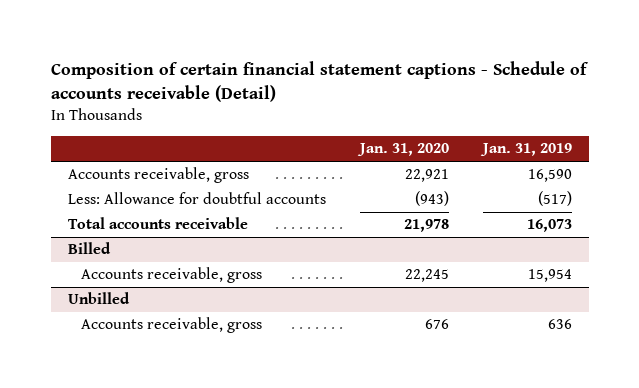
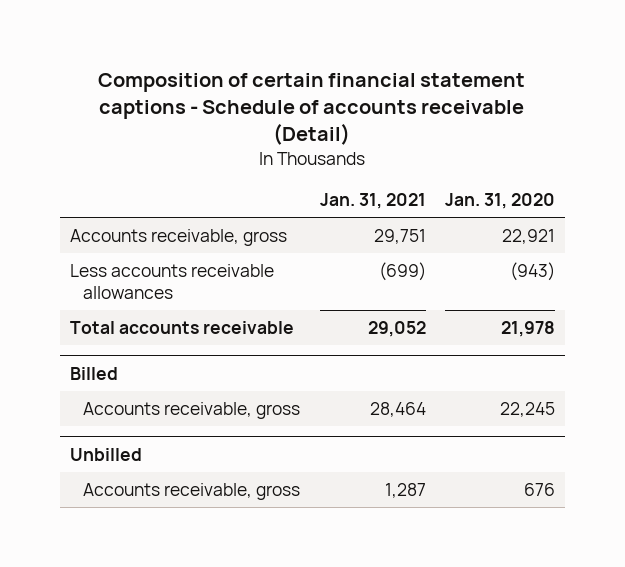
[479,143,572,157] Jan. 31, 2019 -> none
none -> [319,193,426,210] Jan. 31, 2021
[67,192,326,205] Less: Allowance for doubtful accounts -> [69,263,274,299] Less accounts receivable allowances

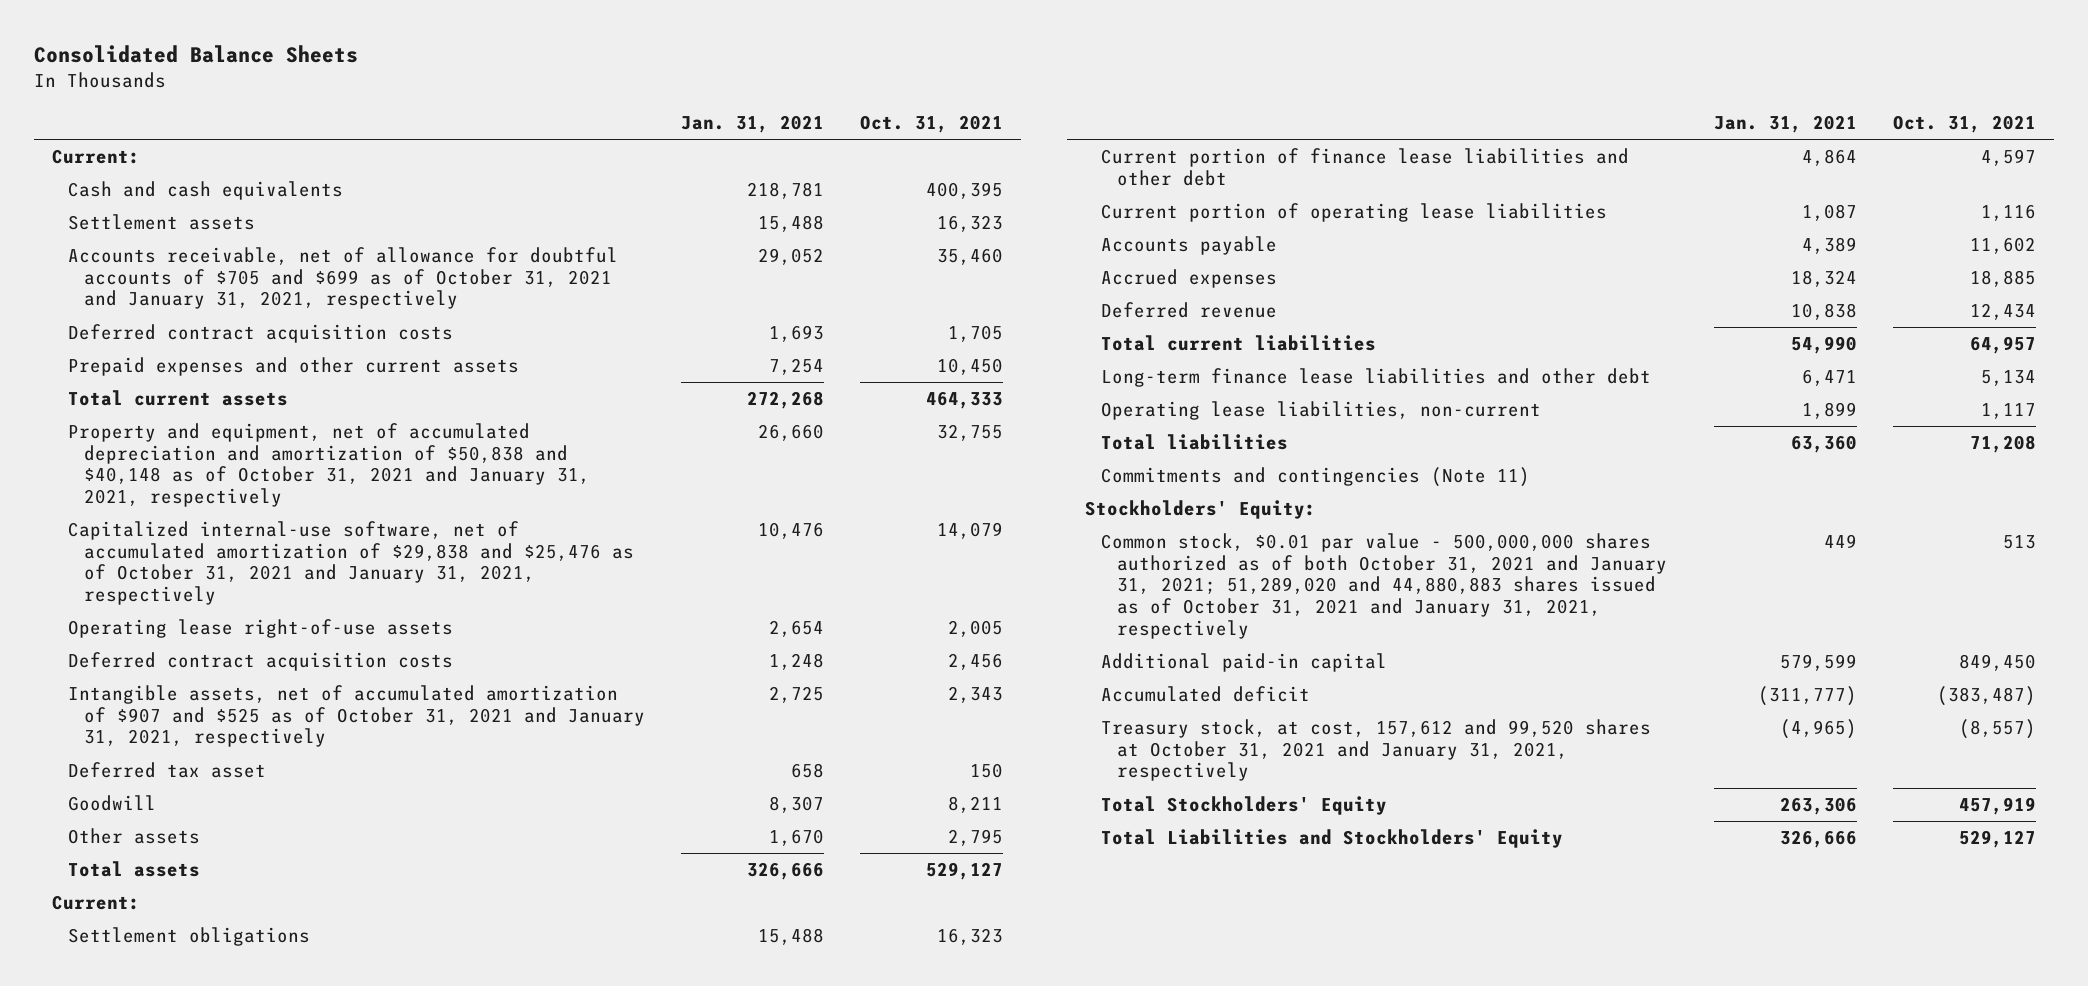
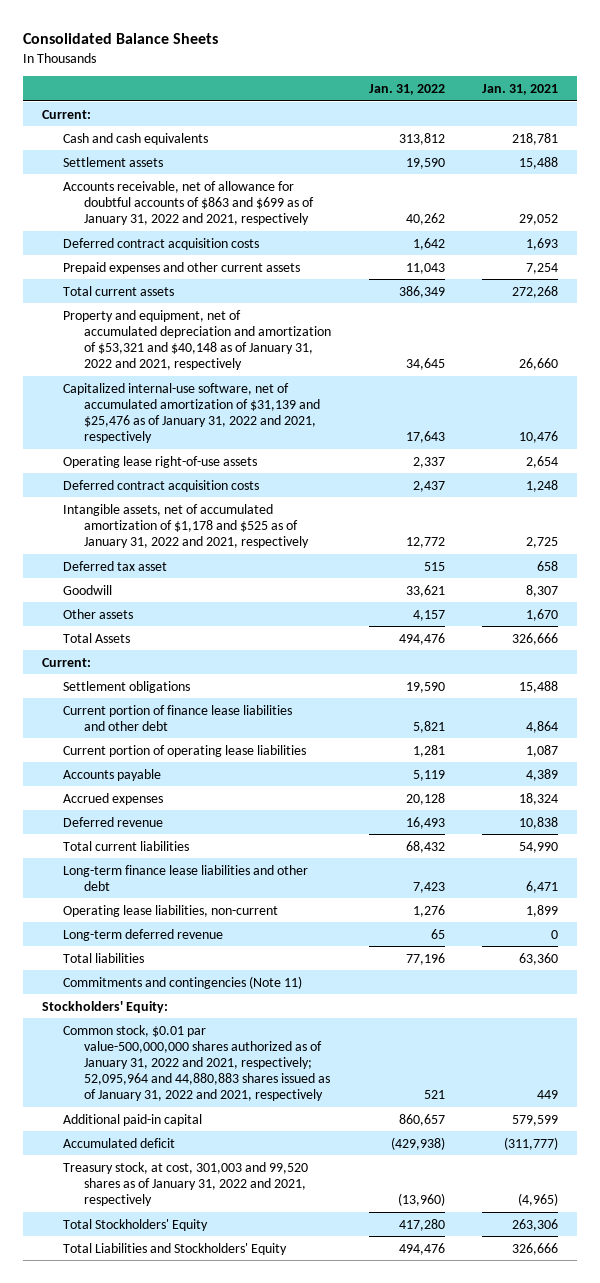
[859,114,1003,133] Oct. 31, 2021 -> none
none -> [368,83,445,95] Jan. 31, 2022
[68,247,619,310] Accounts receivable, net of allowance for doubtful accounts of $705 and $699 as of October 31, 2021 and January 31, 2021, respectively -> [63,180,315,225] Accounts receivable, net of allowance for doubtful accounts of $863 and $699 as of January 31, 2022 and 2021, respectively
[68,423,591,508] Property and equipment, net of accumulated depreciation and amortization of $50,838 and $40,148 as of October 31, 2021 and January 31, 2021, respectively -> [63,309,332,371] Property and equipment, net of accumulated depreciation and amortization of $53,321 and $40,148 as of January 31, 2022 and 2021, respectively
[68,521,635,606] Capitalized internal-use software, net of accumulated amortization of $29,838 and $25,476 as of October 31, 2021 and January 31, 2021, respectively -> [63,382,321,444] Capitalized internal-use software, net of accumulated amortization of $31,139 and $25,476 as of January 31, 2022 and 2021, respectively
[68,685,646,748] Intangible assets, net of accumulated amortization of $907 and $525 as of October 31, 2021 and January 31, 2021, respectively -> [63,503,310,548] Intangible assets, net of accumulated amortization of $1,178 and $525 as of January 31, 2022 and 2021, respectively
[68,861,201,878] Total assets -> [63,632,131,643] Total Assets
none -> [63,928,224,941] Long-term deferred revenue
[1101,533,1668,639] Common stock, $0.01 par value - 500,000,000 shares authorized as of both October 31, 2021 and January 31, 2021; 51,289,020 and 44,880,883 shares issued as of October 31, 2021 and January 31, 2021, respectively -> [63,1024,331,1102] Common stock, $0.01 par value-500,000,000 shares authorized as of January 31, 2022 and 2021, respectively; 52,095,964 and 44,880,883 shares issued as of January 31, 2022 and 2021, respectively
[1101,719,1652,782] Treasury stock, at cost, 157,612 and 99,520 shares at October 31, 2021 and January 31, 2021, respectively -> [63,1161,309,1206] Treasury stock, at cost, 301,003 and 99,520 shares as of January 31, 2022 and 2021, respectively

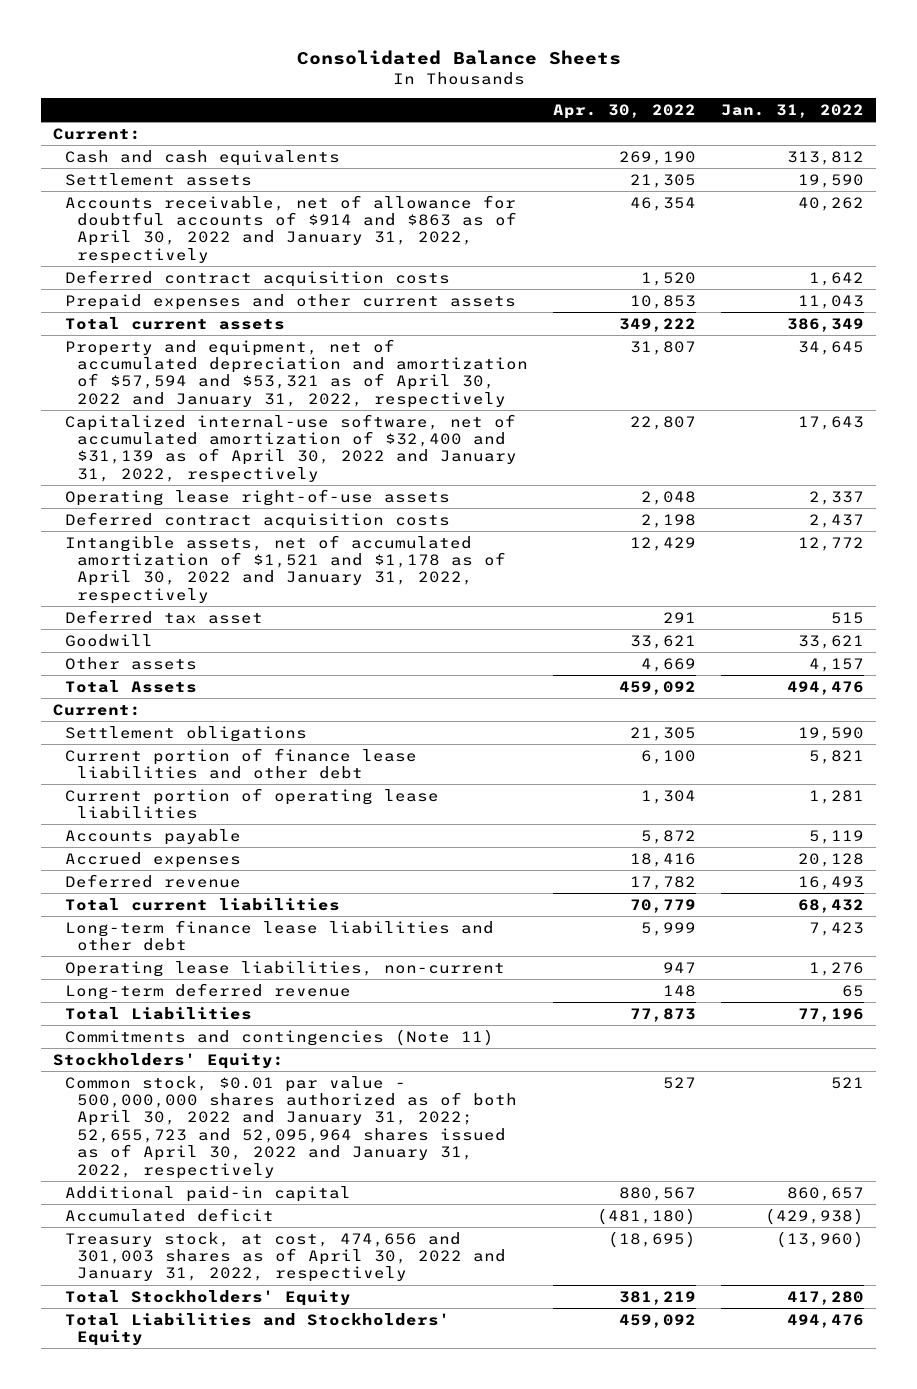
[482,83,559,95] Jan. 31, 2021 -> none
none -> [553,103,697,119] Apr. 30, 2022
[63,180,315,225] Accounts receivable, net of allowance for doubtful accounts of $863 and $699 as of January 31, 2022 and 2021, respectively -> [65,194,518,264] Accounts receivable, net of allowance for doubtful accounts of $914 and $863 as of April 30, 2022 and January 31, 2022, respectively
[63,309,332,371] Property and equipment, net of accumulated depreciation and amortization of $53,321 and $40,148 as of January 31, 2022 and 2021, respectively -> [65,338,529,408] Property and equipment, net of accumulated depreciation and amortization of $57,594 and $53,321 as of April 30, 2022 and January 31, 2022, respectively
[63,382,321,444] Capitalized internal-use software, net of accumulated amortization of $31,139 and $25,476 as of January 31, 2022 and 2021, respectively -> [65,413,518,483] Capitalized internal-use software, net of accumulated amortization of $32,400 and $31,139 as of April 30, 2022 and January 31, 2022, respectively
[63,503,310,548] Intangible assets, net of accumulated amortization of $1,178 and $525 as of January 31, 2022 and 2021, respectively -> [65,534,507,604] Intangible assets, net of accumulated amortization of $1,521 and $1,178 as of April 30, 2022 and January 31, 2022, respectively
[63,952,145,963] Total liabilities -> [65,1006,253,1020] Total Liabilities
[63,1024,331,1102] Common stock, $0.01 par value-500,000,000 shares authorized as of January 31, 2022 and 2021, respectively; 52,095,964 and 44,880,883 shares issued as of January 31, 2022 and 2021, respectively -> [65,1075,518,1179] Common stock, $0.01 par value - 500,000,000 shares authorized as of both April 30, 2022 and January 31, 2022; 52,655,723 and 52,095,964 shares issued as of April 30, 2022 and January 31, 2022, respectively
[63,1161,309,1206] Treasury stock, at cost, 301,003 and 99,520 shares as of January 31, 2022 and 2021, respectively -> [65,1231,507,1283] Treasury stock, at cost, 474,656 and 301,003 shares as of April 30, 2022 and January 31, 2022, respectively

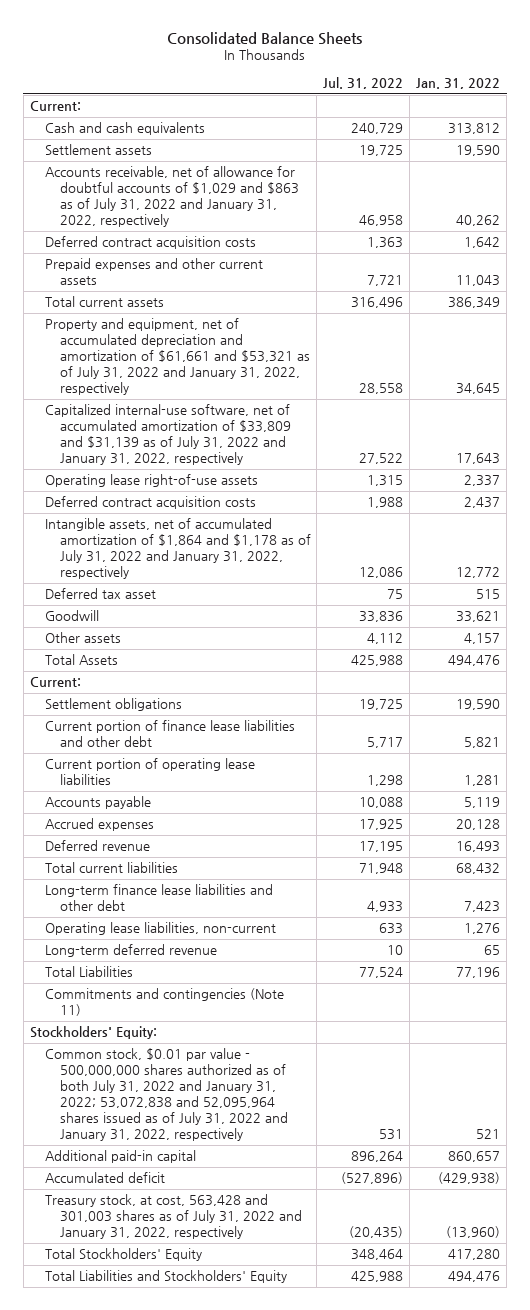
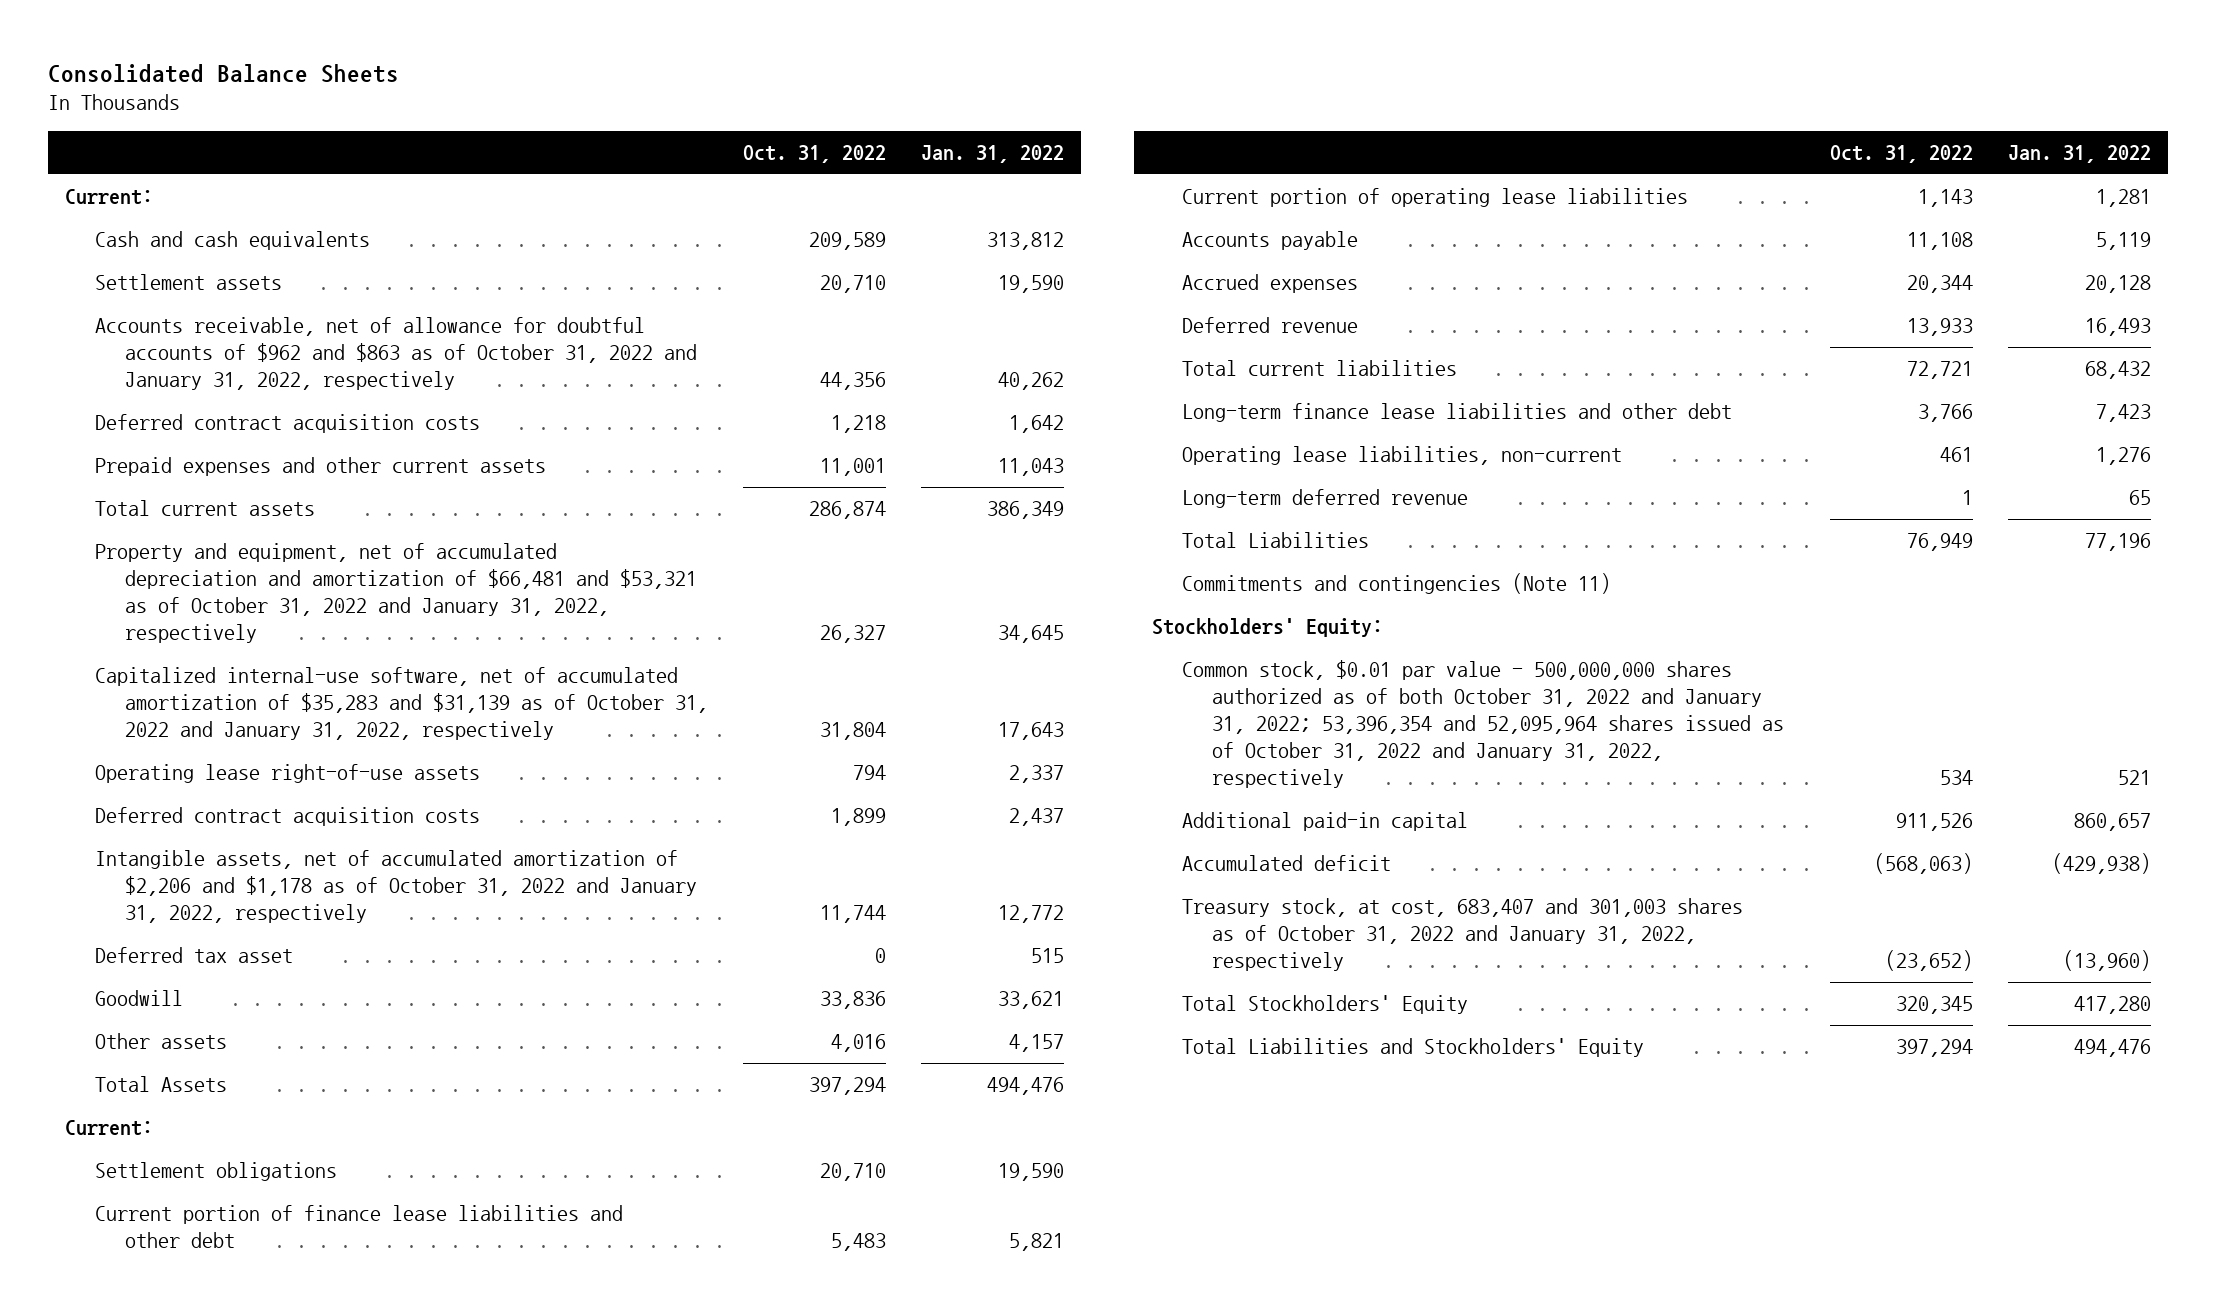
[323,77,404,90] Jul. 31, 2022 -> none
none -> [742,145,886,164] Oct. 31, 2022
[44,166,299,228] Accounts receivable, net of allowance for doubtful accounts of $1,029 and $863 as of July 31, 2022 and January 31, 2022, respectively -> [94,317,698,391] Accounts receivable, net of allowance for doubtful accounts of $962 and $863 as of October 31, 2022 and January 31, 2022, respectively
[44,318,310,396] Property and equipment, net of accumulated depreciation and amortization of $61,661 and $53,321 as of July 31, 2022 and January 31, 2022, respectively -> [94,543,698,643] Property and equipment, net of accumulated depreciation and amortization of $66,481 and $53,321 as of October 31, 2022 and January 31, 2022, respectively
[44,404,291,466] Capitalized internal-use software, net of accumulated amortization of $33,809 and $31,139 as of July 31, 2022 and January 31, 2022, respectively -> [94,667,709,741] Capitalized internal-use software, net of accumulated amortization of $35,283 and $31,139 as of October 31, 2022 and January 31, 2022, respectively
[44,518,311,580] Intangible assets, net of accumulated amortization of $1,864 and $1,178 as of July 31, 2022 and January 31, 2022, respectively -> [94,850,698,924] Intangible assets, net of accumulated amortization of $2,206 and $1,178 as of October 31, 2022 and January 31, 2022, respectively
[44,1048,288,1142] Common stock, $0.01 par value - 500,000,000 shares authorized as of both July 31, 2022 and January 31, 2022; 53,072,838 and 52,095,964 shares issued as of July 31, 2022 and January 31, 2022, respectively -> [1181,660,1784,788] Common stock, $0.01 par value - 500,000,000 shares authorized as of both October 31, 2022 and January 31, 2022; 53,396,354 and 52,095,964 shares issued as of October 31, 2022 and January 31, 2022, respectively
[44,1194,302,1240] Treasury stock, at cost, 563,428 and 301,003 shares as of July 31, 2022 and January 31, 2022, respectively -> [1181,898,1743,972] Treasury stock, at cost, 683,407 and 301,003 shares as of October 31, 2022 and January 31, 2022, respectively

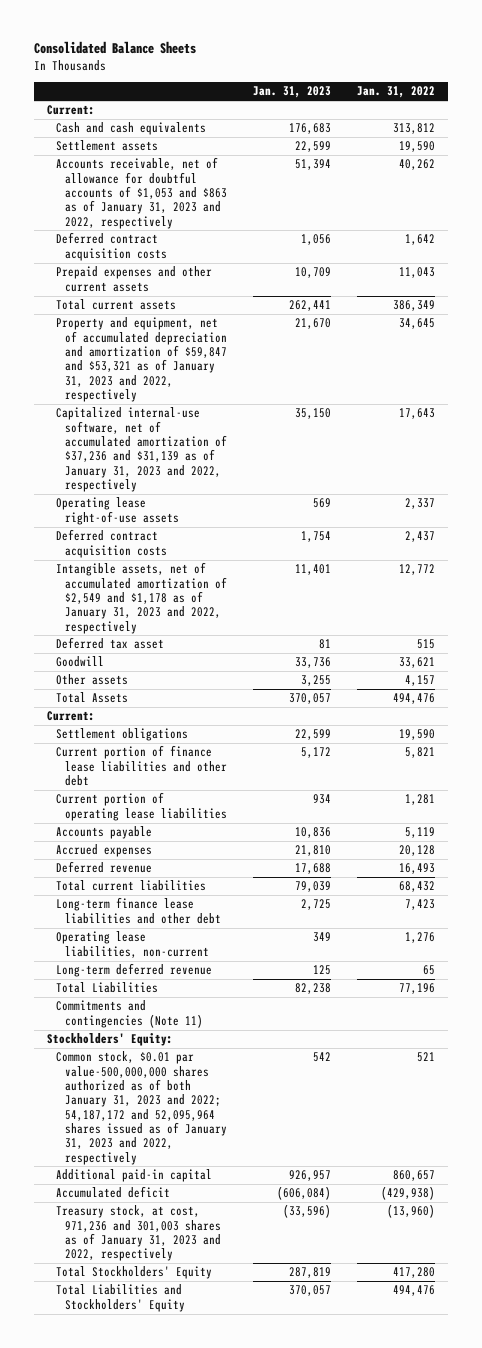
[742,145,886,164] Oct. 31, 2022 -> none
none -> [253,86,332,99] Jan. 31, 2023
[94,317,698,391] Accounts receivable, net of allowance for doubtful accounts of $962 and $863 as of October 31, 2022 and January 31, 2022, respectively -> [56,157,228,229] Accounts receivable, net of allowance for doubtful accounts of $1,053 and $863 as of January 31, 2023 and 2022, respectively
[94,543,698,643] Property and equipment, net of accumulated depreciation and amortization of $66,481 and $53,321 as of October 31, 2022 and January 31, 2022, respectively -> [56,317,228,403] Property and equipment, net of accumulated depreciation and amortization of $59,847 and $53,321 as of January 31, 2023 and 2022, respectively
[94,667,709,741] Capitalized internal-use software, net of accumulated amortization of $35,283 and $31,139 as of October 31, 2022 and January 31, 2022, respectively -> [56,407,228,493] Capitalized internal-use software, net of accumulated amortization of $37,236 and $31,139 as of January 31, 2023 and 2022, respectively
[94,850,698,924] Intangible assets, net of accumulated amortization of $2,206 and $1,178 as of October 31, 2022 and January 31, 2022, respectively -> [56,562,228,634] Intangible assets, net of accumulated amortization of $2,549 and $1,178 as of January 31, 2023 and 2022, respectively
[1181,660,1784,788] Common stock, $0.01 par value - 500,000,000 shares authorized as of both October 31, 2022 and January 31, 2022; 53,396,354 and 52,095,964 shares issued as of October 31, 2022 and January 31, 2022, respectively -> [56,1051,228,1165] Common stock, $0.01 par value-500,000,000 shares authorized as of both January 31, 2023 and 2022; 54,187,172 and 52,095,964 shares issued as of January 31, 2023 and 2022, respectively
[1181,898,1743,972] Treasury stock, at cost, 683,407 and 301,003 shares as of October 31, 2022 and January 31, 2022, respectively -> [56,1205,222,1262] Treasury stock, at cost, 971,236 and 301,003 shares as of January 31, 2023 and 2022, respectively

